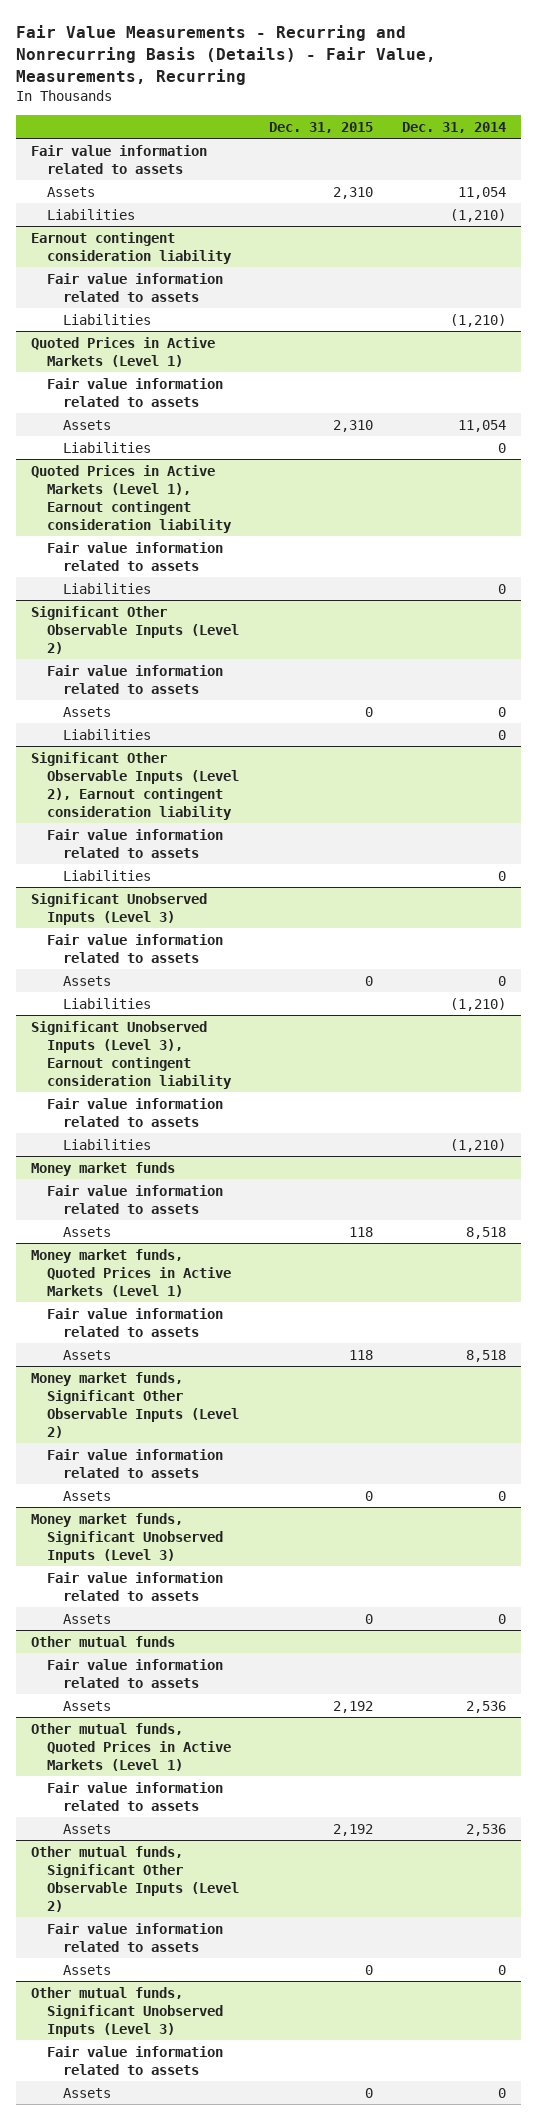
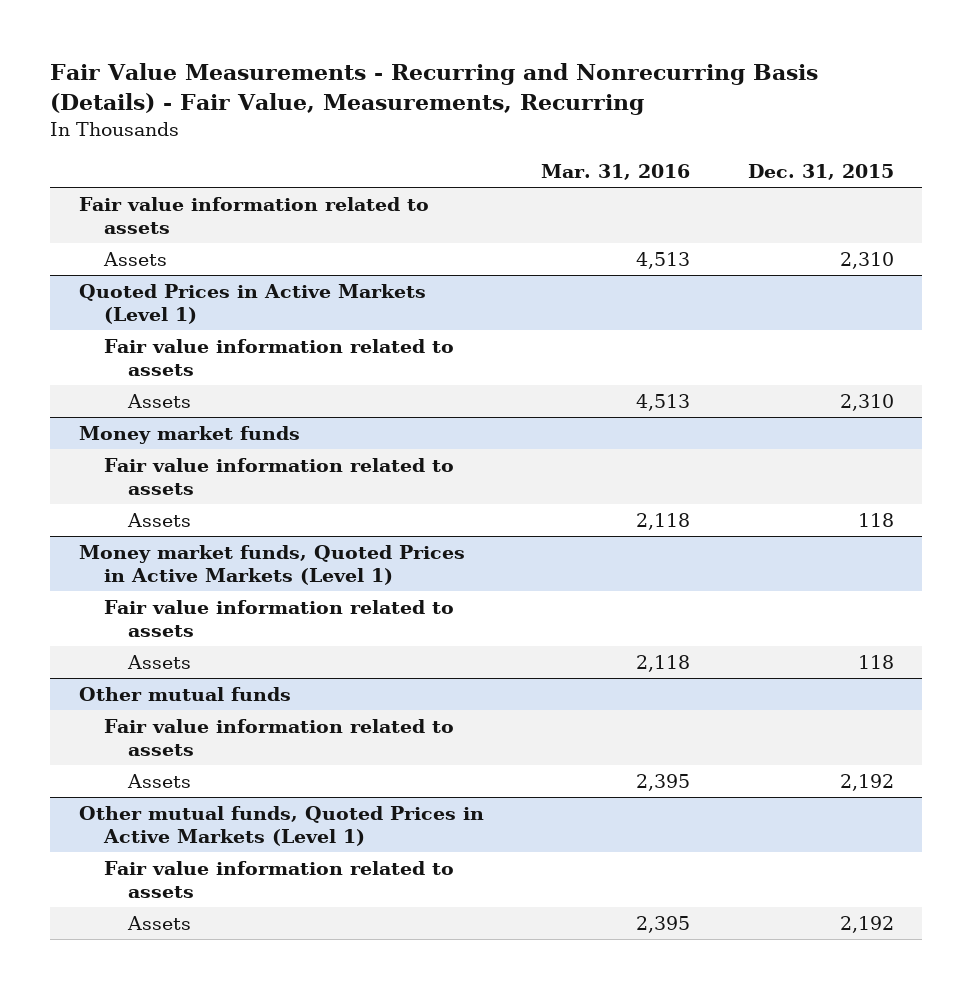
[401,121,506,133] Dec. 31, 2014 -> none
none -> [541,164,691,181] Mar. 31, 2016
[47,208,136,220] Liabilities -> none
[30,231,233,264] Earnout contingent consideration liability -> none
[47,272,224,302] Fair value information related to assets -> none
[63,313,152,325] Liabilities -> none
[63,441,152,453] Liabilities -> none
[30,464,233,533] Quoted Prices in Active Markets (Level 1), Earnout contingent consideration liability -> none
[47,541,224,571] Fair value information related to assets -> none
[63,582,152,594] Liabilities -> none
[30,605,240,654] Significant Other Observable Inputs (Level 2) -> none
[47,664,224,694] Fair value information related to assets -> none
[63,706,112,717] Assets -> none
[63,728,152,740] Liabilities -> none
[30,751,240,820] Significant Other Observable Inputs (Level 2), Earnout contingent consideration liability -> none
[47,828,224,858] Fair value information related to assets -> none
[63,869,152,881] Liabilities -> none
[30,892,207,925] Significant Unobserved Inputs (Level 3) -> none
[47,933,224,963] Fair value information related to assets -> none
[63,975,112,986] Assets -> none
[63,997,152,1009] Liabilities -> none
[30,1020,233,1089] Significant Unobserved Inputs (Level 3), Earnout contingent consideration liability -> none
[47,1097,224,1127] Fair value information related to assets -> none
[63,1138,152,1150] Liabilities -> none
[30,1371,240,1438] Money market funds, Significant Other Observable Inputs (Level 2) -> none
[47,1448,224,1478] Fair value information related to assets -> none
[63,1490,112,1501] Assets -> none
[30,1512,224,1563] Money market funds, Significant Unobserved Inputs (Level 3) -> none
[47,1571,224,1601] Fair value information related to assets -> none
[63,1613,112,1624] Assets -> none
[30,1845,240,1912] Other mutual funds, Significant Other Observable Inputs (Level 2) -> none
[47,1922,224,1952] Fair value information related to assets -> none
[63,1964,112,1975] Assets -> none
[30,1986,224,2037] Other mutual funds, Significant Unobserved Inputs (Level 3) -> none
[47,2045,224,2075] Fair value information related to assets -> none
[63,2087,112,2098] Assets -> none

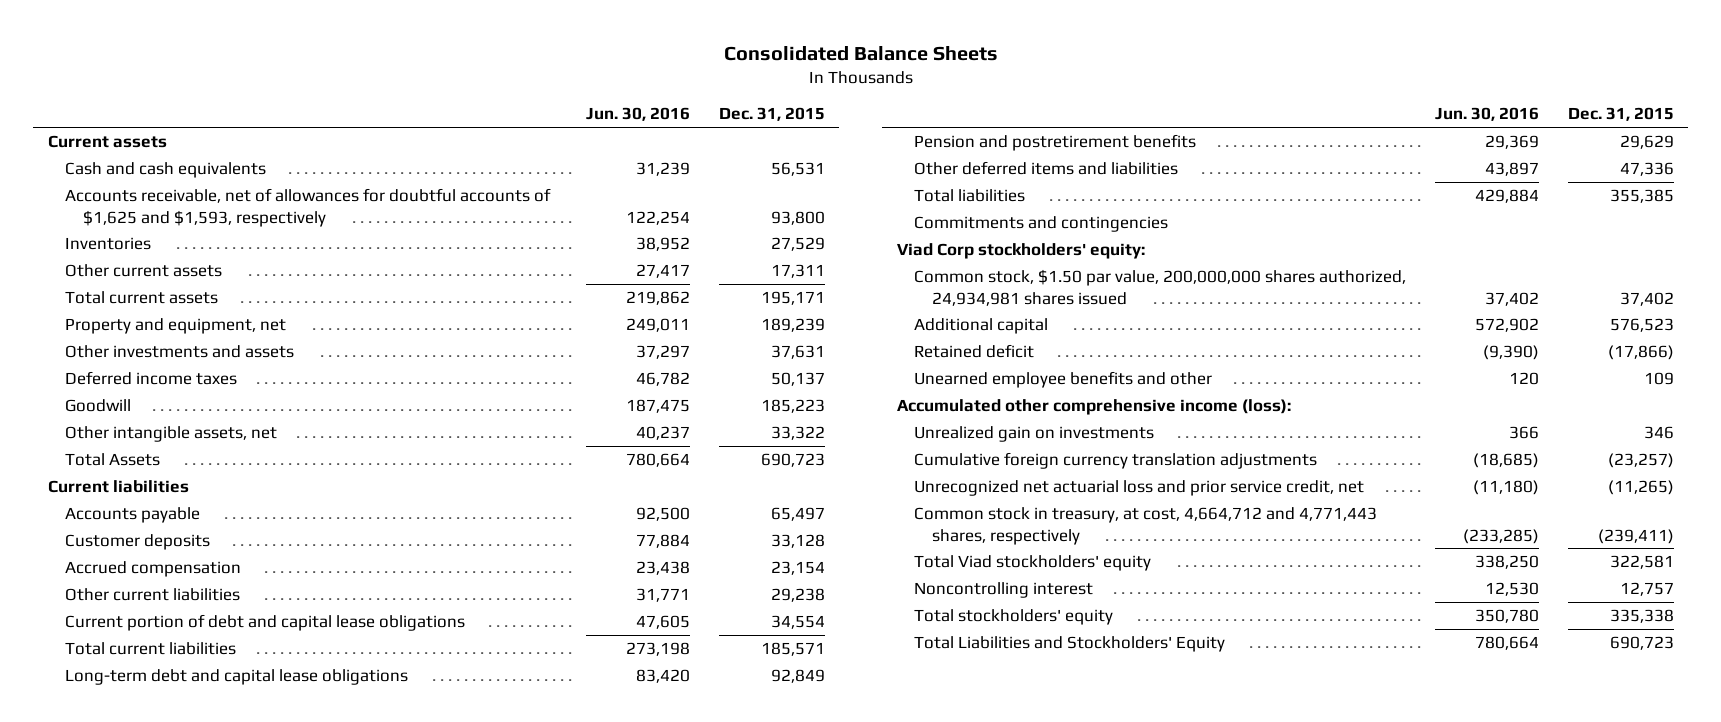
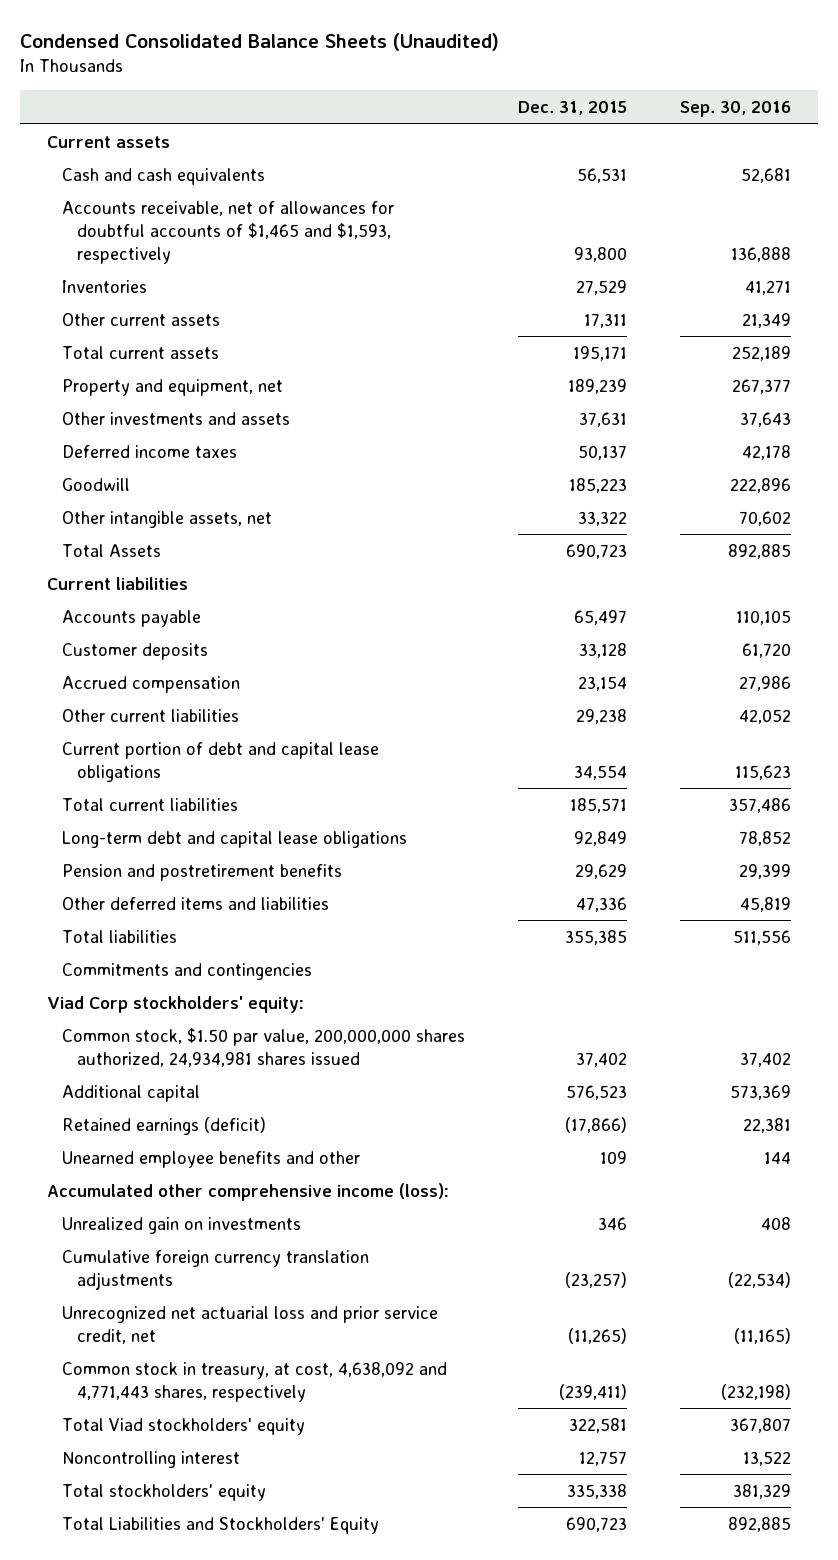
[723,45,998,61] Consolidated Balance Sheets -> [20,33,500,52] Condensed Consolidated Balance Sheets (Unaudited)
[585,107,690,122] Jun. 30, 2016 -> none
none -> [680,101,792,118] Sep. 30, 2016
[65,187,552,227] Accounts receivable, net of allowances for doubtful accounts of $1,625 and $1,593, respectively -> [61,200,394,264] Accounts receivable, net of allowances for doubtful accounts of $1,465 and $1,593, respectively
[914,343,1035,358] Retained deficit -> [61,1116,266,1135] Retained earnings (deficit)
[914,506,1378,545] Common stock in treasury, at cost, 4,664,712 and 4,771,443 shares, respectively -> [61,1361,447,1402] Common stock in treasury, at cost, 4,638,092 and 4,771,443 shares, respectively

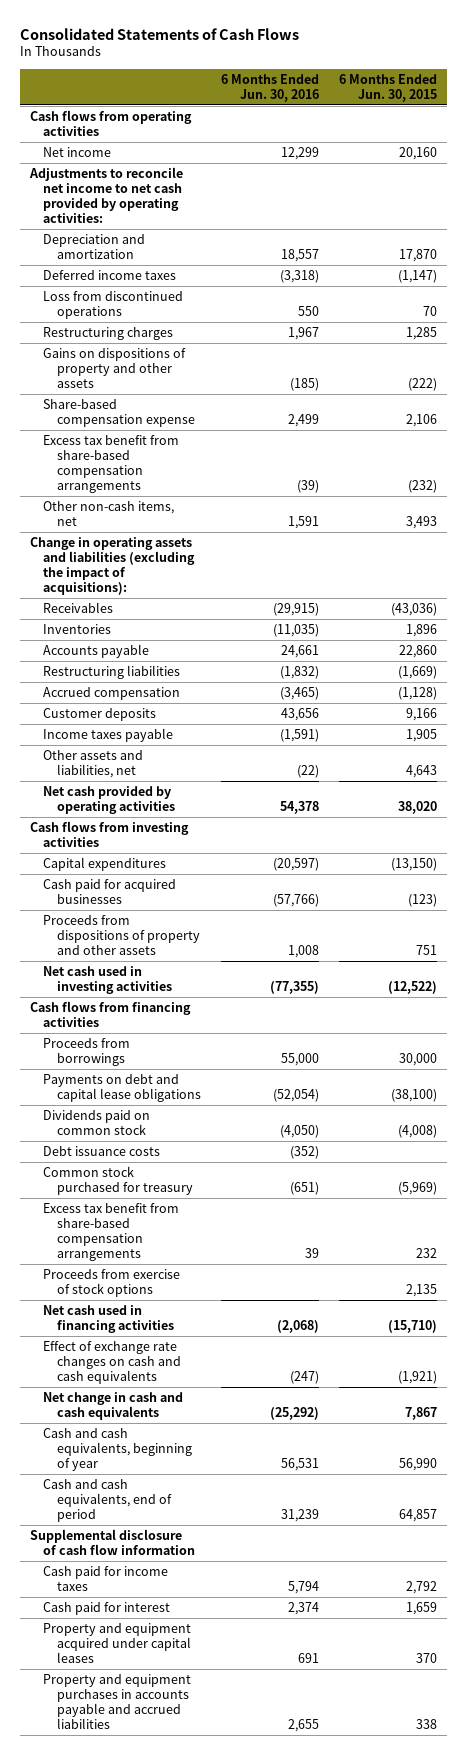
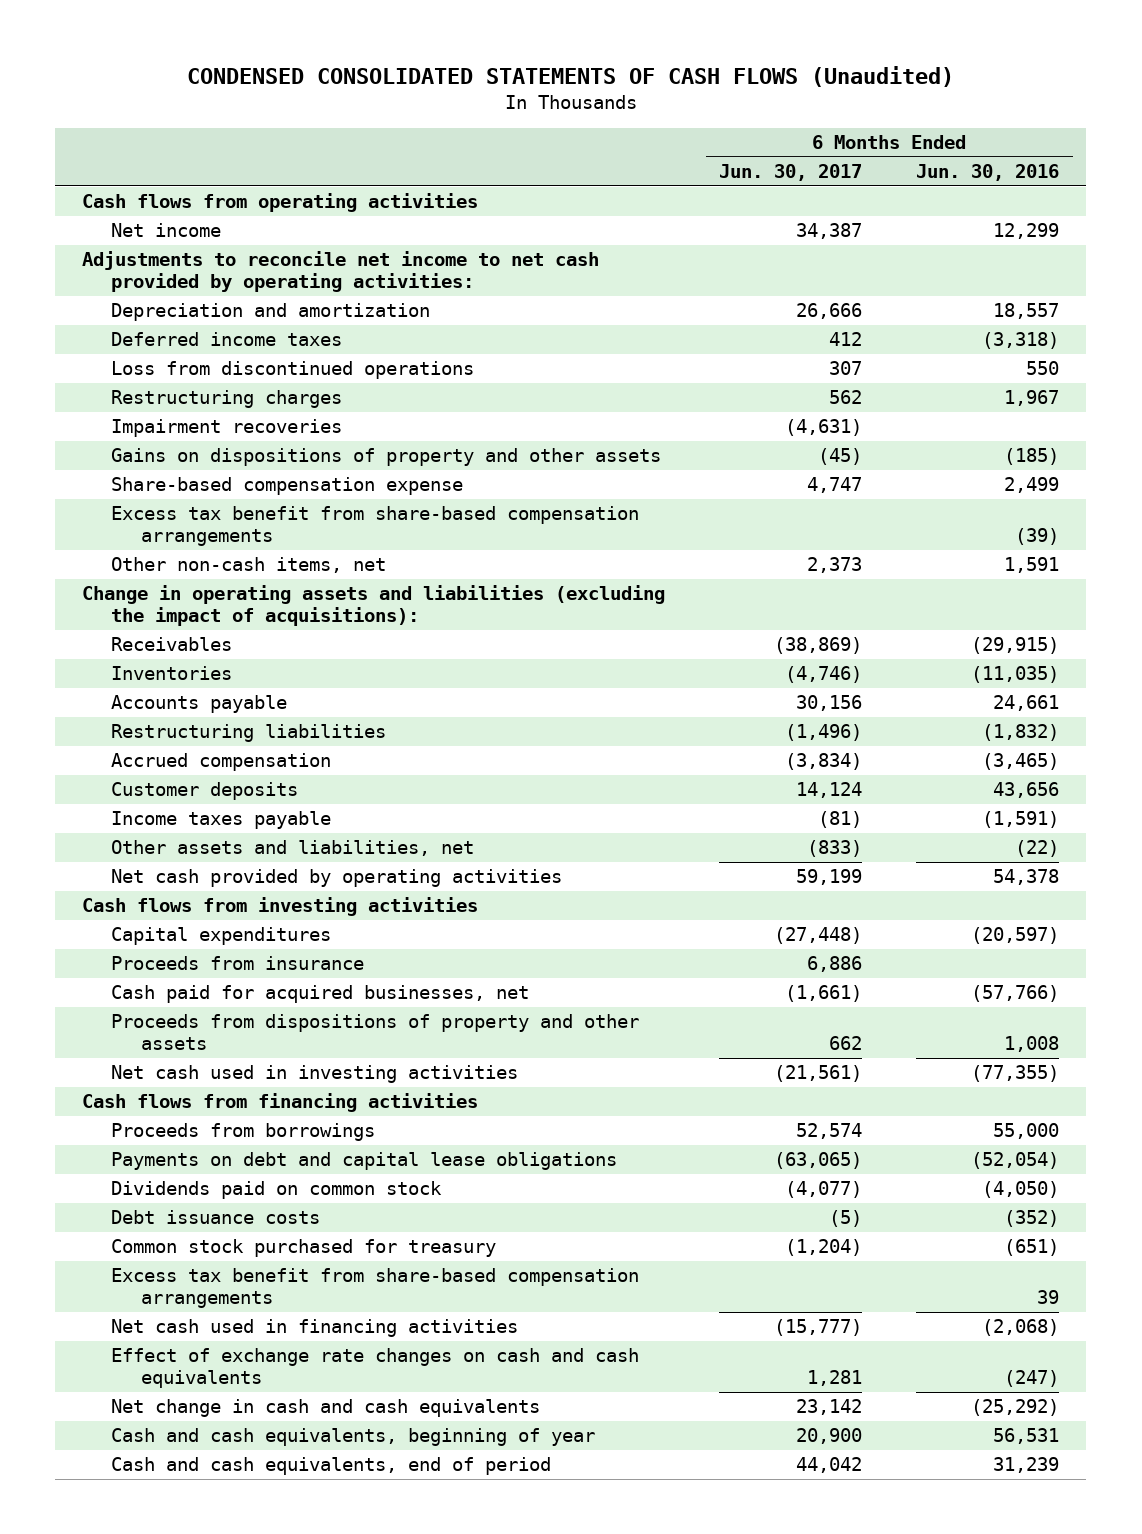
[20,27,300,40] Consolidated Statements of Cash Flows -> [186,66,954,88] CONDENSED CONSOLIDATED STATEMENTS OF CASH FLOWS (Unaudited)
[338,73,437,103] 6 Months Ended Jun. 30, 2015 -> none
none -> [719,163,863,181] Jun. 30, 2017
none -> [111,419,343,438] Impairment recoveries
none -> [111,956,365,971] Proceeds from insurance
[43,879,177,905] Cash paid for acquired businesses -> [111,985,530,1004] Cash paid for acquired businesses, net
[43,1269,181,1298] Proceeds from exercise of stock options -> none
[30,1529,196,1556] Supplemental disclosure of cash flow information -> none
[43,1566,169,1592] Cash paid for income taxes -> none
[43,1602,171,1616] Cash paid for interest -> none
[43,1623,192,1664] Property and equipment acquired under capital leases -> none
[43,1674,192,1730] Property and equipment purchases in accounts payable and accrued liabilities -> none

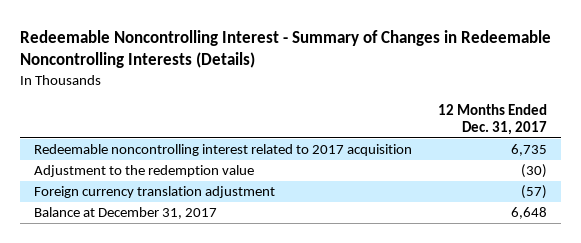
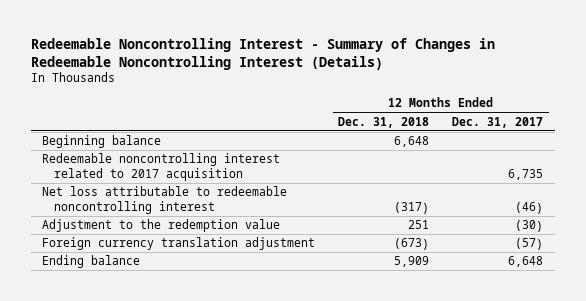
[20,29,552,69] Redeemable Noncontrolling Interest - Summary of Changes in Redeemable Noncontrolling Interests (Details) -> [30,37,495,70] Redeemable Noncontrolling Interest - Summary of Changes in Redeemable Noncontrolling Interest (Details)
none -> [338,116,430,128] Dec. 31, 2018
none -> [42,135,162,149] Beginning balance
none -> [42,186,288,214] Net loss attributable to redeemable noncontrolling interest
[33,207,217,220] Balance at December 31, 2017 -> [42,255,141,269] Ending balance

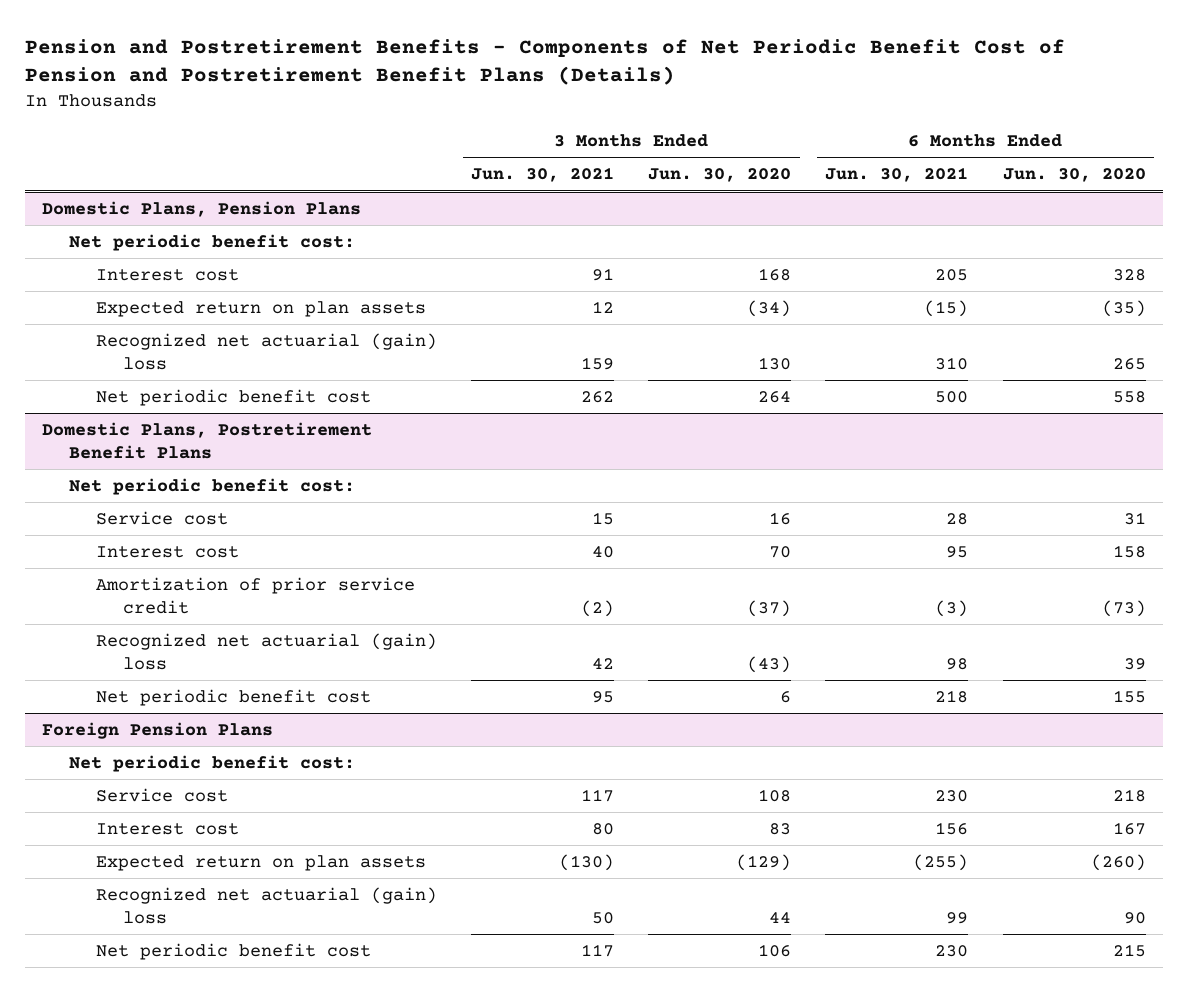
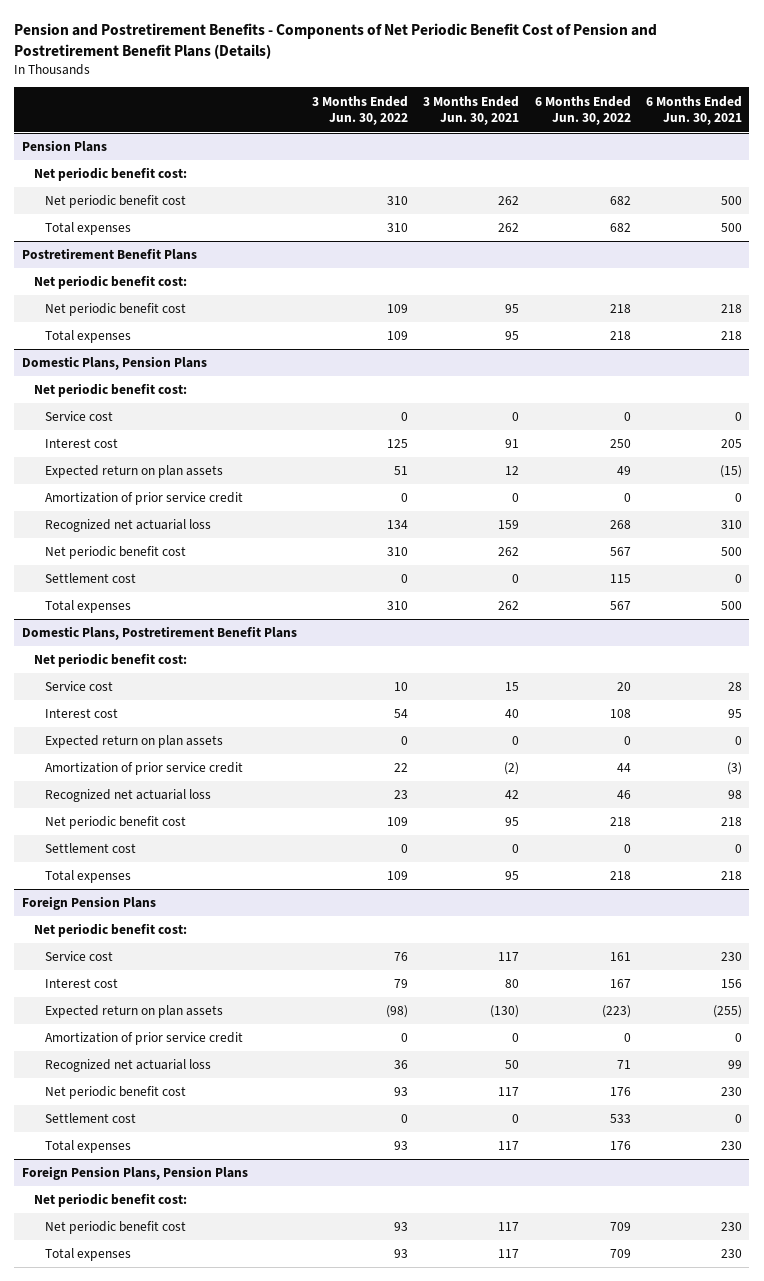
[648,168,792,183] Jun. 30, 2020 -> none
[1002,168,1146,183] Jun. 30, 2020 -> none
none -> [312,95,409,126] 3 Months Ended Jun. 30, 2022
none -> [534,95,631,126] 6 Months Ended Jun. 30, 2022
none -> [21,140,107,153] Pension Plans
none -> [33,167,187,182] Net periodic benefit cost:
none -> [45,195,187,209] Net periodic benefit cost
none -> [45,222,132,236] Total expenses
none -> [21,248,197,261] Postretirement Benefit Plans
none -> [33,275,187,290] Net periodic benefit cost:
none -> [45,303,187,317] Net periodic benefit cost
none -> [45,330,132,344] Total expenses
none -> [45,411,114,422] Service cost
none -> [45,492,244,506] Amortization of prior service credit
[96,332,438,370] Recognized net actuarial (gain) loss -> [45,519,212,533] Recognized net actuarial loss
none -> [45,573,137,584] Settlement cost
none -> [45,600,132,614] Total expenses
none -> [45,735,224,749] Expected return on plan assets
[96,632,438,670] Recognized net actuarial (gain) loss -> [45,789,212,803] Recognized net actuarial loss
none -> [45,843,137,854] Settlement cost
none -> [45,870,132,884] Total expenses
none -> [45,1032,244,1046] Amortization of prior service credit
[96,886,438,924] Recognized net actuarial (gain) loss -> [45,1059,212,1073] Recognized net actuarial loss
none -> [45,1113,137,1124] Settlement cost
none -> [45,1140,132,1154] Total expenses
none -> [21,1166,248,1181] Foreign Pension Plans, Pension Plans
none -> [33,1193,187,1208] Net periodic benefit cost:
none -> [45,1221,187,1235] Net periodic benefit cost
none -> [45,1248,132,1262] Total expenses

